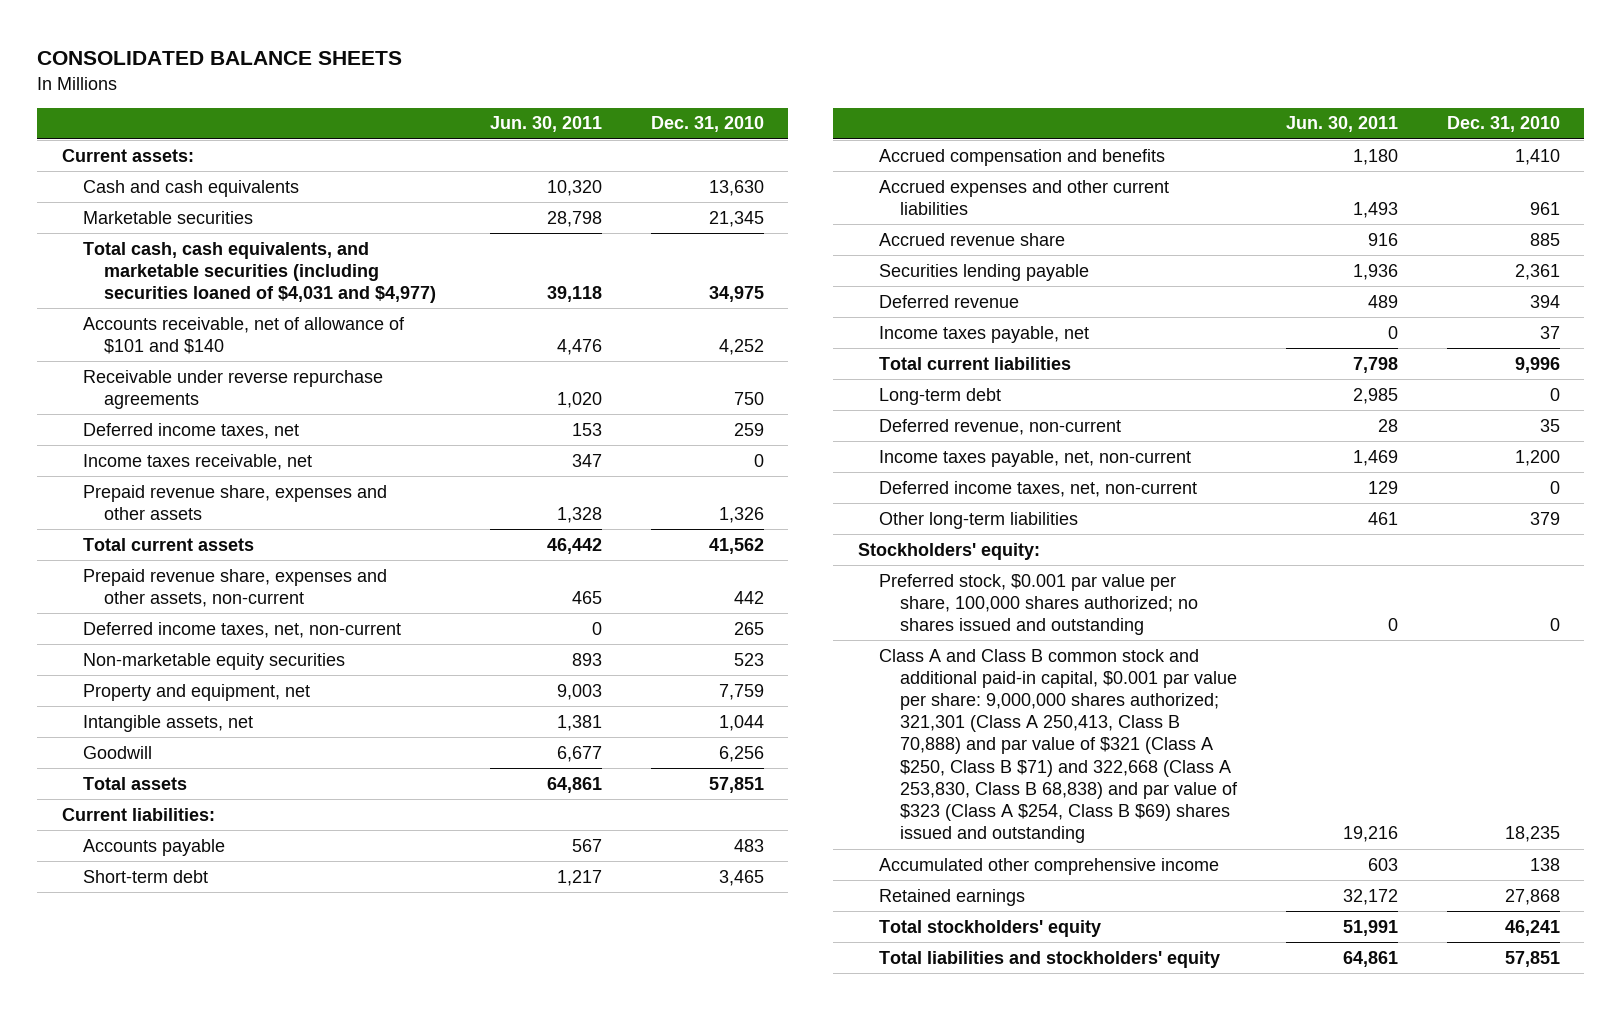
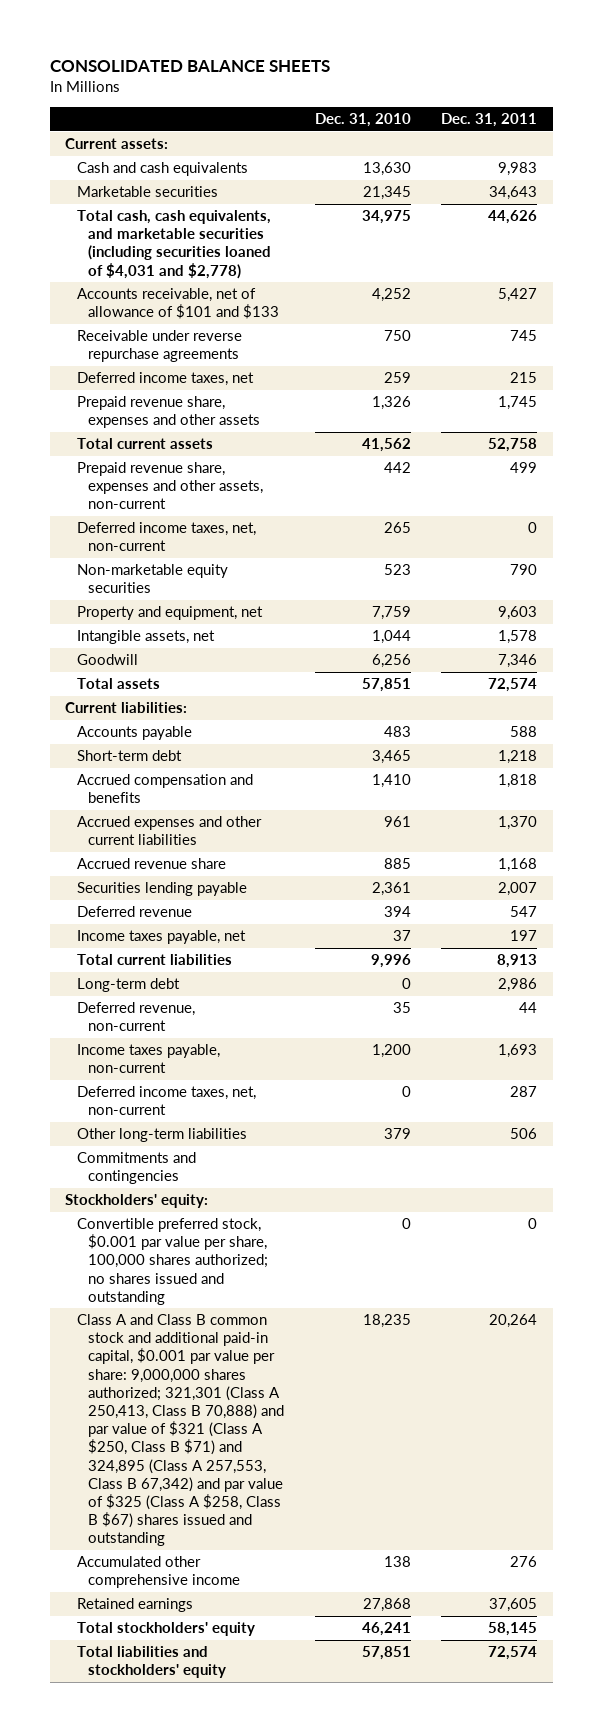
[489,116,602,133] Jun. 30, 2011 -> none
none -> [441,113,538,128] Dec. 31, 2011
[82,241,436,304] Total cash, cash equivalents, and marketable securities (including securities loaned of $4,031 and $4,977) -> [76,210,272,279] Total cash, cash equivalents, and marketable securities (including securities loaned of $4,031 and $2,778)
[82,316,405,354] Accounts receivable, net of allowance of $101 and $140 -> [76,288,280,320] Accounts receivable, net of allowance of $101 and $133
[82,453,312,470] Income taxes receivable, net -> none
[878,449,1191,467] Income taxes payable, net, non-current -> [76,1044,220,1074] Income taxes payable, non-current
none -> [76,1152,196,1185] Commitments and contingencies
[878,573,1198,636] Preferred stock, $0.001 par value per share, 100,000 shares authorized; no shares issued and outstanding -> [76,1218,269,1305] Convertible preferred stock, $0.001 par value per share, 100,000 shares authorized; no shares issued and outstanding
[878,648,1238,844] Class A and Class B common stock and additional paid-in capital, $0.001 par value per share: 9,000,000 shares authorized; 321,301 (Class A 250,413, Class B 70,888) and par value of $321 (Class A $250, Class B $71) and 322,668 (Class A 253,830, Class B 68,838) and par value of $323 (Class A $254, Class B $69) shares issued and outstanding -> [76,1314,285,1547] Class A and Class B common stock and additional paid-in capital, $0.001 par value per share: 9,000,000 shares authorized; 321,301 (Class A 250,413, Class B 70,888) and par value of $321 (Class A $250, Class B $71) and 324,895 (Class A 257,553, Class B 67,342) and par value of $325 (Class A $258, Class B $67) shares issued and outstanding

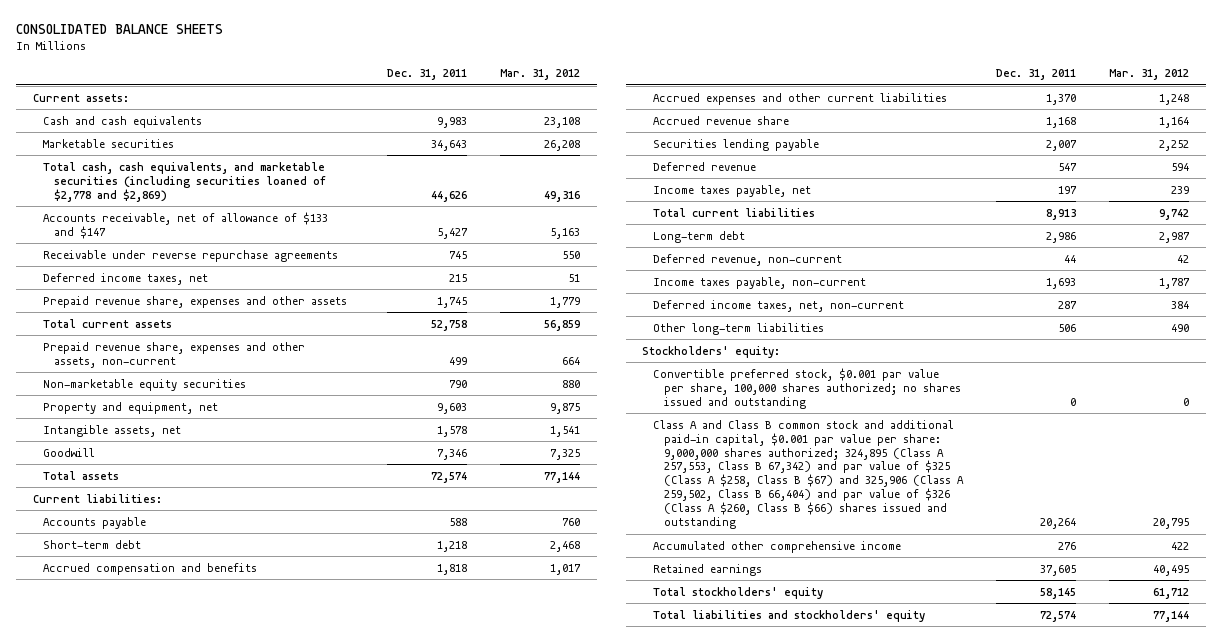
[314,113,411,128] Dec. 31, 2010 -> none
none -> [499,68,580,80] Mar. 31, 2012
[76,210,272,279] Total cash, cash equivalents, and marketable securities (including securities loaned of $4,031 and $2,778) -> [43,161,327,202] Total cash, cash equivalents, and marketable securities (including securities loaned of $2,778 and $2,869)
[76,288,280,320] Accounts receivable, net of allowance of $101 and $133 -> [43,211,329,239] Accounts receivable, net of allowance of $133 and $147
[76,522,256,552] Deferred income taxes, net, non-current -> none
[76,1152,196,1185] Commitments and contingencies -> none
[76,1314,285,1547] Class A and Class B common stock and additional paid-in capital, $0.001 par value per share: 9,000,000 shares authorized; 321,301 (Class A 250,413, Class B 70,888) and par value of $321 (Class A $250, Class B $71) and 324,895 (Class A 257,553, Class B 67,342) and par value of $325 (Class A $258, Class B $67) shares issued and outstanding -> [652,419,964,530] Class A and Class B common stock and additional paid-in capital, $0.001 par value per share: 9,000,000 shares authorized; 324,895 (Class A 257,553, Class B 67,342) and par value of $325 (Class A $258, Class B $67) and 325,906 (Class A 259,502, Class B 66,404) and par value of $326 (Class A $260, Class B $66) shares issued and outstanding

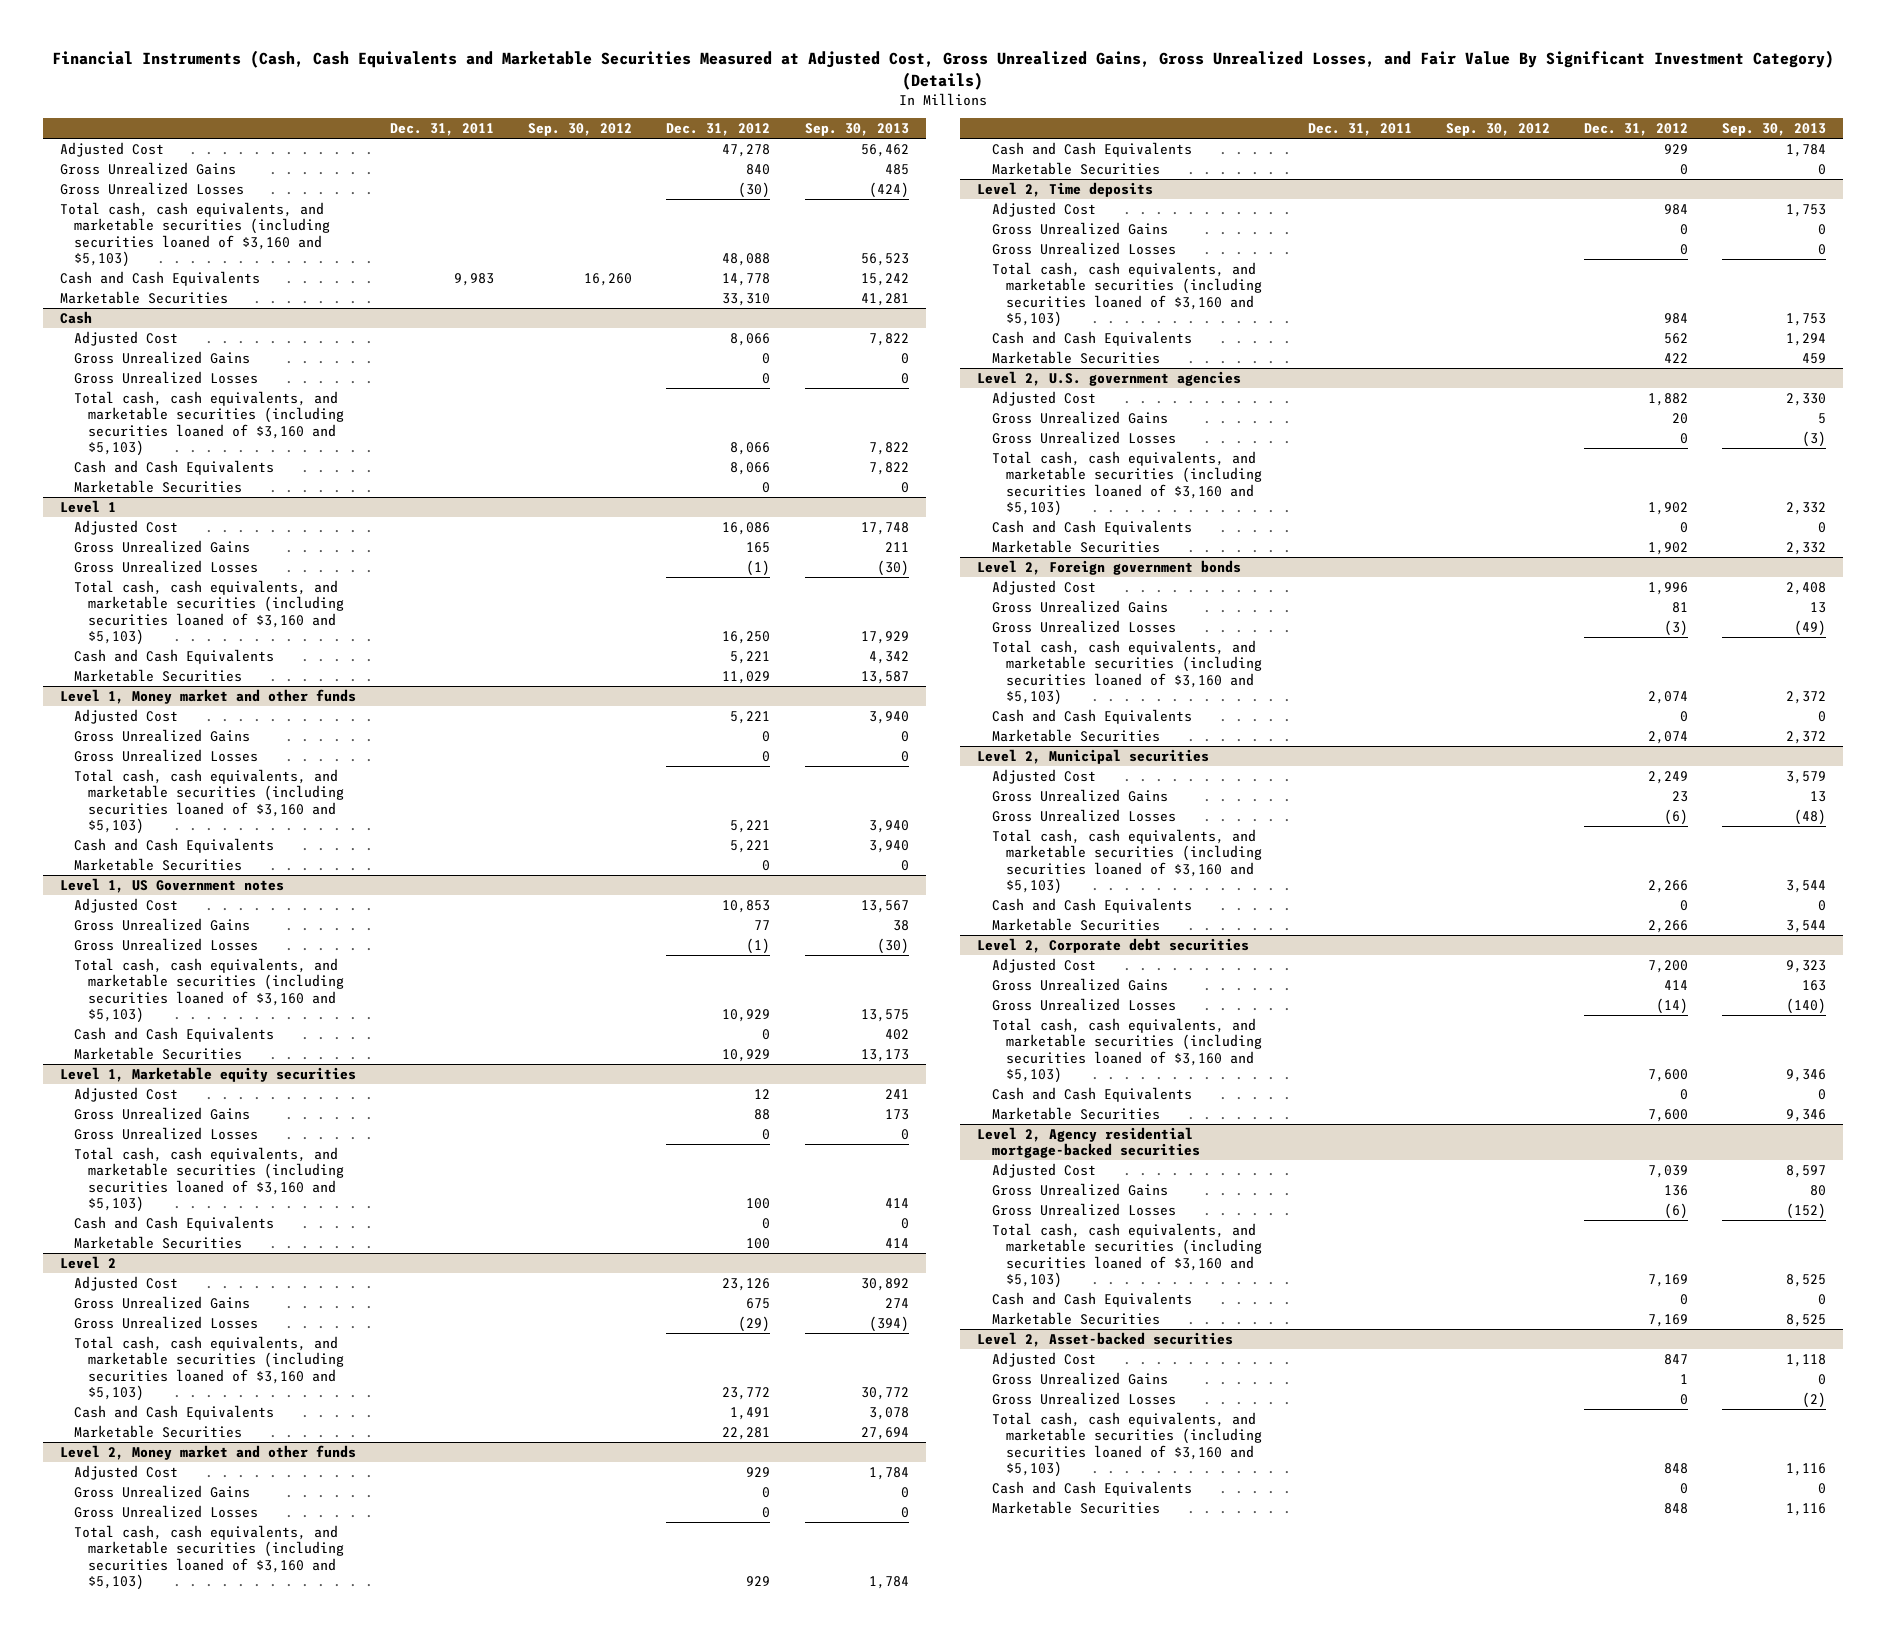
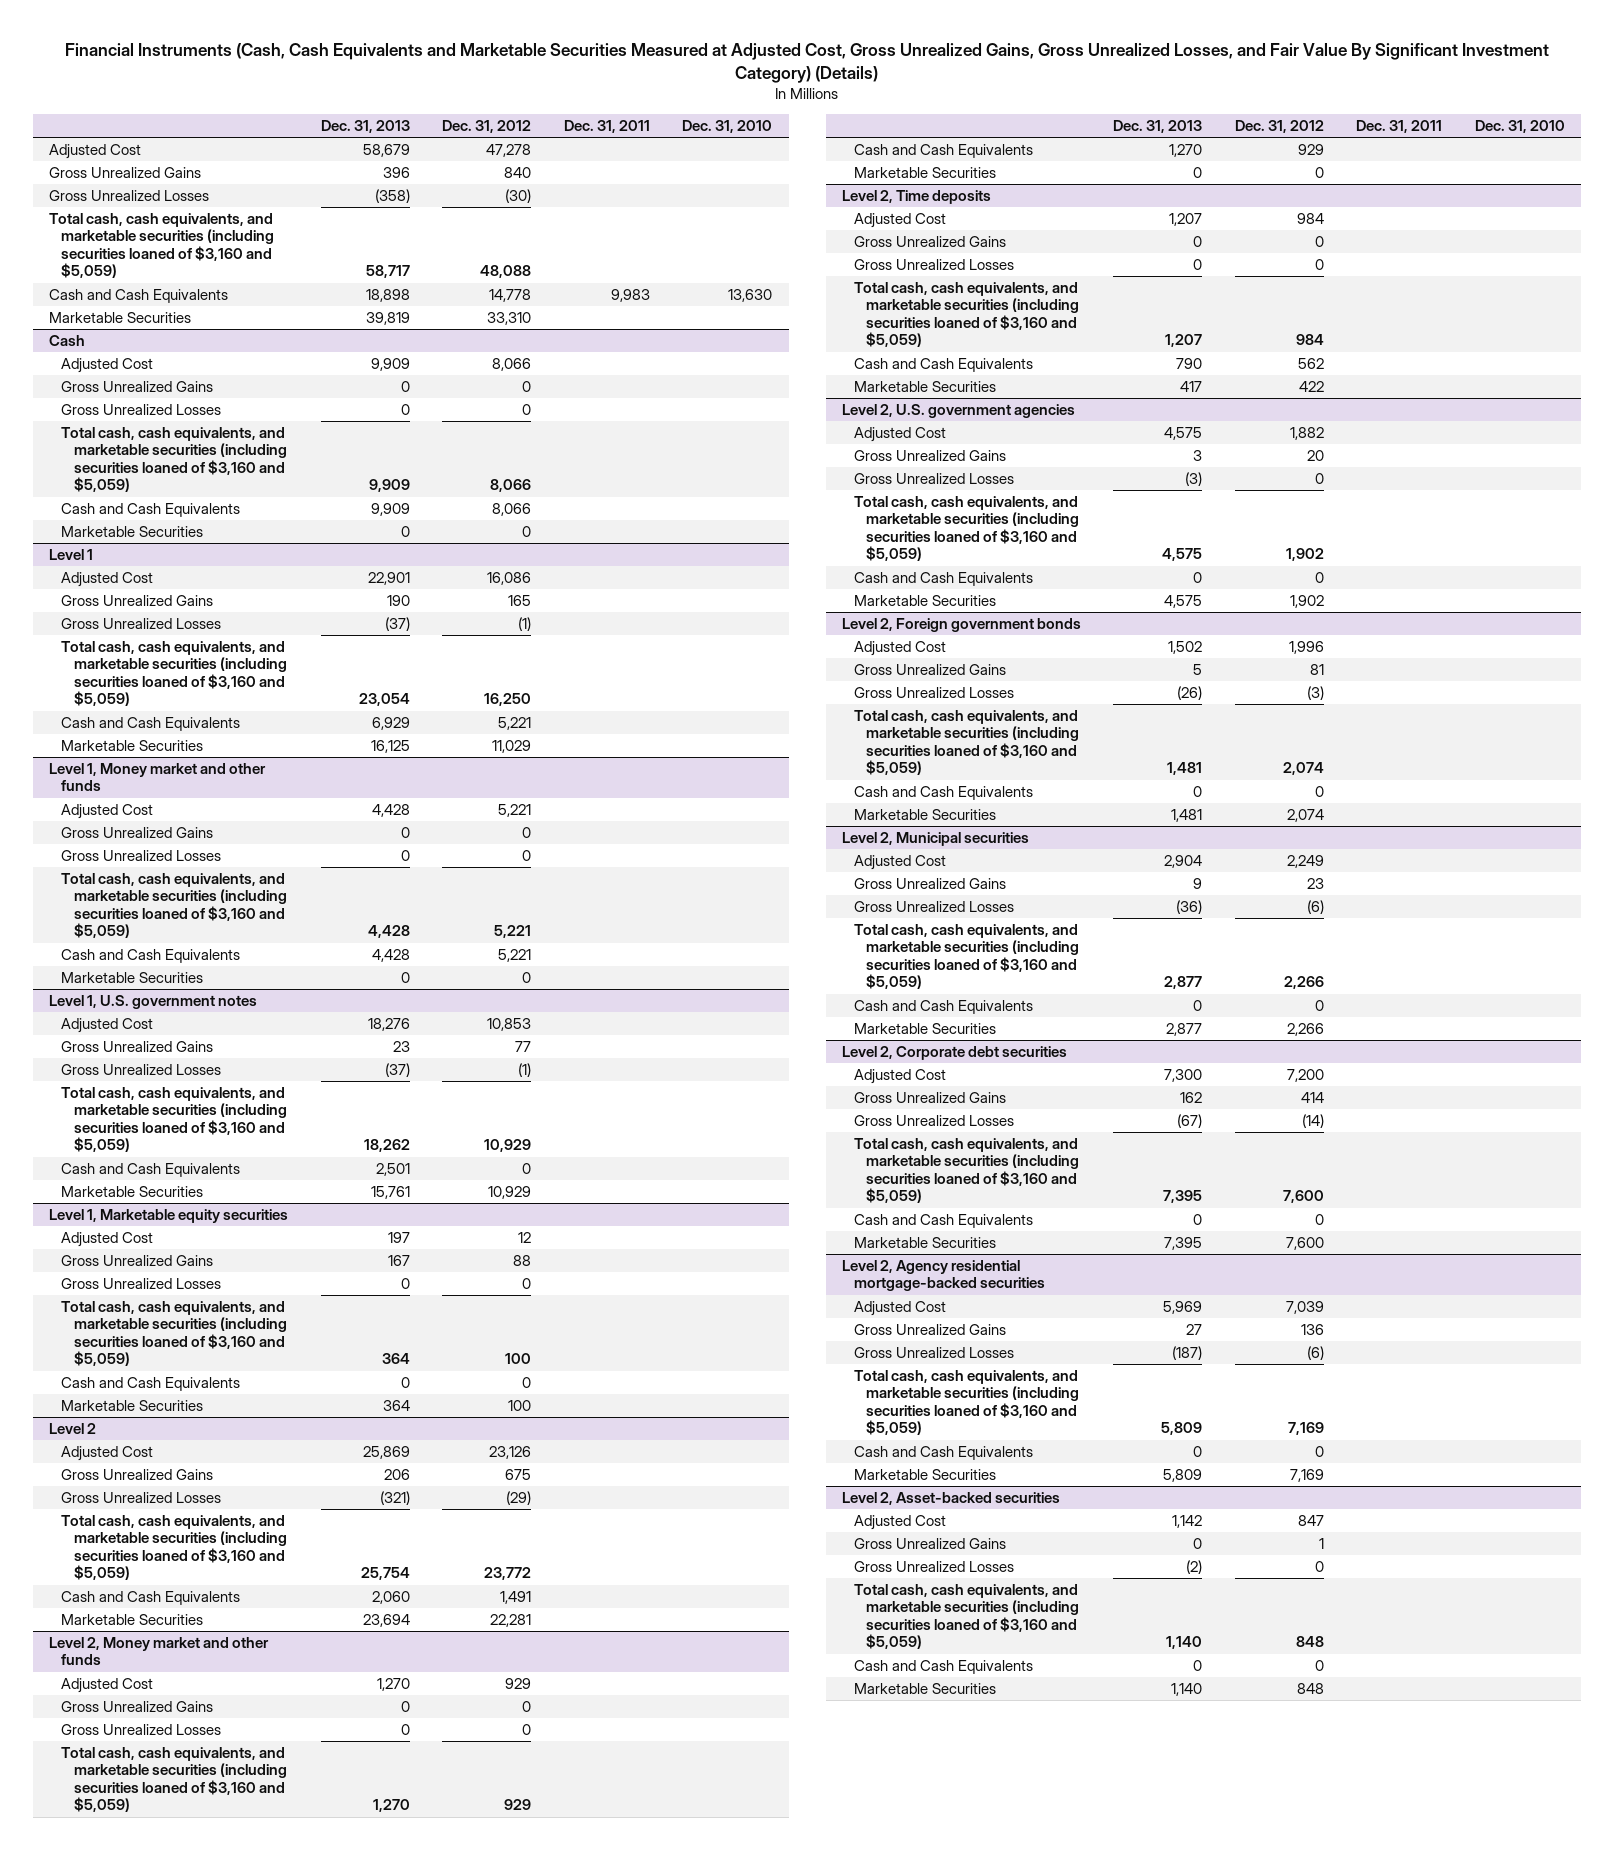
[528,123,633,137] Sep. 30, 2012 -> none
[804,123,909,137] Sep. 30, 2013 -> none
none -> [320,119,410,133] Dec. 31, 2013
none -> [682,119,773,133] Dec. 31, 2010
[59,201,331,268] Total cash, cash equivalents, and marketable securities (including securities loaned of $3,160 and $5,103) -> [49,213,275,279] Total cash, cash equivalents, and marketable securities (including securities loaned of $3,160 and $5,059)
[74,390,345,457] Total cash, cash equivalents, and marketable securities (including securities loaned of $3,160 and $5,103) -> [61,427,287,493] Total cash, cash equivalents, and marketable securities (including securities loaned of $3,160 and $5,059)
[74,579,345,646] Total cash, cash equivalents, and marketable securities (including securities loaned of $3,160 and $5,103) -> [61,641,287,707] Total cash, cash equivalents, and marketable securities (including securities loaned of $3,160 and $5,059)
[74,768,345,835] Total cash, cash equivalents, and marketable securities (including securities loaned of $3,160 and $5,103) -> [61,873,287,939] Total cash, cash equivalents, and marketable securities (including securities loaned of $3,160 and $5,059)
[59,877,284,893] Level 1, US Government notes -> [49,995,258,1010] Level 1, U.S. government notes
[74,957,345,1024] Total cash, cash equivalents, and marketable securities (including securities loaned of $3,160 and $5,103) -> [61,1087,287,1153] Total cash, cash equivalents, and marketable securities (including securities loaned of $3,160 and $5,059)
[74,1146,345,1213] Total cash, cash equivalents, and marketable securities (including securities loaned of $3,160 and $5,103) -> [61,1301,287,1367] Total cash, cash equivalents, and marketable securities (including securities loaned of $3,160 and $5,059)
[74,1335,345,1402] Total cash, cash equivalents, and marketable securities (including securities loaned of $3,160 and $5,103) -> [61,1515,287,1581] Total cash, cash equivalents, and marketable securities (including securities loaned of $3,160 and $5,059)
[74,1524,345,1591] Total cash, cash equivalents, and marketable securities (including securities loaned of $3,160 and $5,103) -> [61,1747,287,1813] Total cash, cash equivalents, and marketable securities (including securities loaned of $3,160 and $5,059)
[991,261,1262,328] Total cash, cash equivalents, and marketable securities (including securities loaned of $3,160 and $5,103) -> [854,282,1080,348] Total cash, cash equivalents, and marketable securities (including securities loaned of $3,160 and $5,059)
[991,450,1262,517] Total cash, cash equivalents, and marketable securities (including securities loaned of $3,160 and $5,103) -> [854,496,1080,562] Total cash, cash equivalents, and marketable securities (including securities loaned of $3,160 and $5,059)
[991,639,1262,706] Total cash, cash equivalents, and marketable securities (including securities loaned of $3,160 and $5,103) -> [854,710,1080,776] Total cash, cash equivalents, and marketable securities (including securities loaned of $3,160 and $5,059)
[991,828,1262,895] Total cash, cash equivalents, and marketable securities (including securities loaned of $3,160 and $5,103) -> [854,924,1080,990] Total cash, cash equivalents, and marketable securities (including securities loaned of $3,160 and $5,059)
[991,1017,1262,1084] Total cash, cash equivalents, and marketable securities (including securities loaned of $3,160 and $5,103) -> [854,1138,1080,1204] Total cash, cash equivalents, and marketable securities (including securities loaned of $3,160 and $5,059)
[991,1222,1262,1289] Total cash, cash equivalents, and marketable securities (including securities loaned of $3,160 and $5,103) -> [854,1370,1080,1436] Total cash, cash equivalents, and marketable securities (including securities loaned of $3,160 and $5,059)
[991,1411,1262,1478] Total cash, cash equivalents, and marketable securities (including securities loaned of $3,160 and $5,103) -> [854,1584,1080,1650] Total cash, cash equivalents, and marketable securities (including securities loaned of $3,160 and $5,059)

